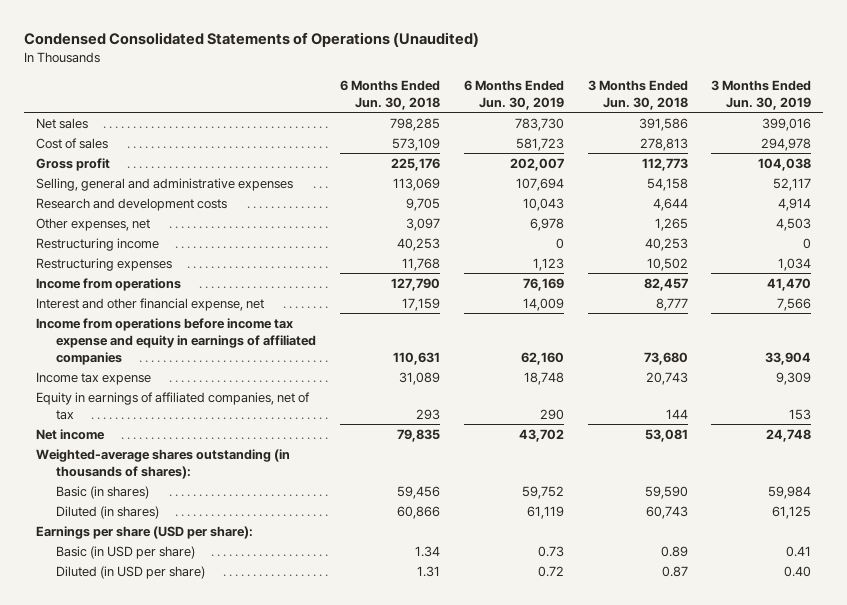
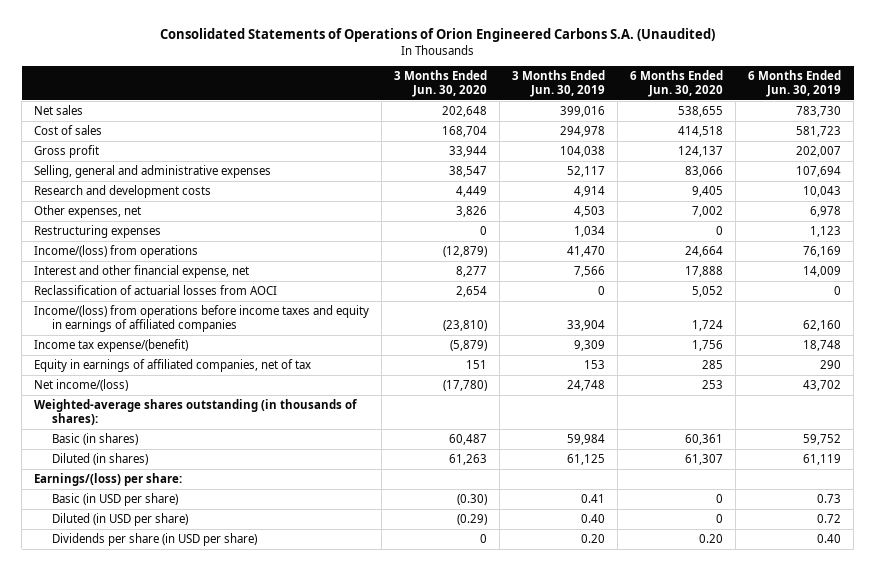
[23,31,479,47] Condensed Consolidated Statements of Operations (Unaudited) -> [159,28,715,43] Consolidated Statements of Operations of Orion Engineered Carbons S.A. (Unaudited)
[339,79,440,110] 6 Months Ended Jun. 30, 2018 -> none
[587,79,688,110] 3 Months Ended Jun. 30, 2018 -> none
none -> [394,70,488,98] 3 Months Ended Jun. 30, 2020
none -> [630,70,724,98] 6 Months Ended Jun. 30, 2020
[35,237,159,251] Restructuring income -> none
[35,277,181,291] Income from operations -> [34,245,199,259] Income/(loss) from operations
none -> [34,285,278,296] Reclassification of actuarial losses from AOCI
[35,317,317,365] Income from operations before income tax expense and equity in earnings of affiliated companies -> [34,305,370,333] Income/(loss) from operations before income taxes and equity in earnings of affiliated companies
[35,371,151,385] Income tax expense -> [34,339,189,353] Income tax expense/(benefit)
[35,428,105,440] Net income -> [34,379,129,392] Net income/(loss)
[35,525,253,539] Earnings per share (USD per share): -> [34,473,183,487] Earnings/(loss) per share:
none -> [51,533,257,547] Dividends per share (in USD per share)

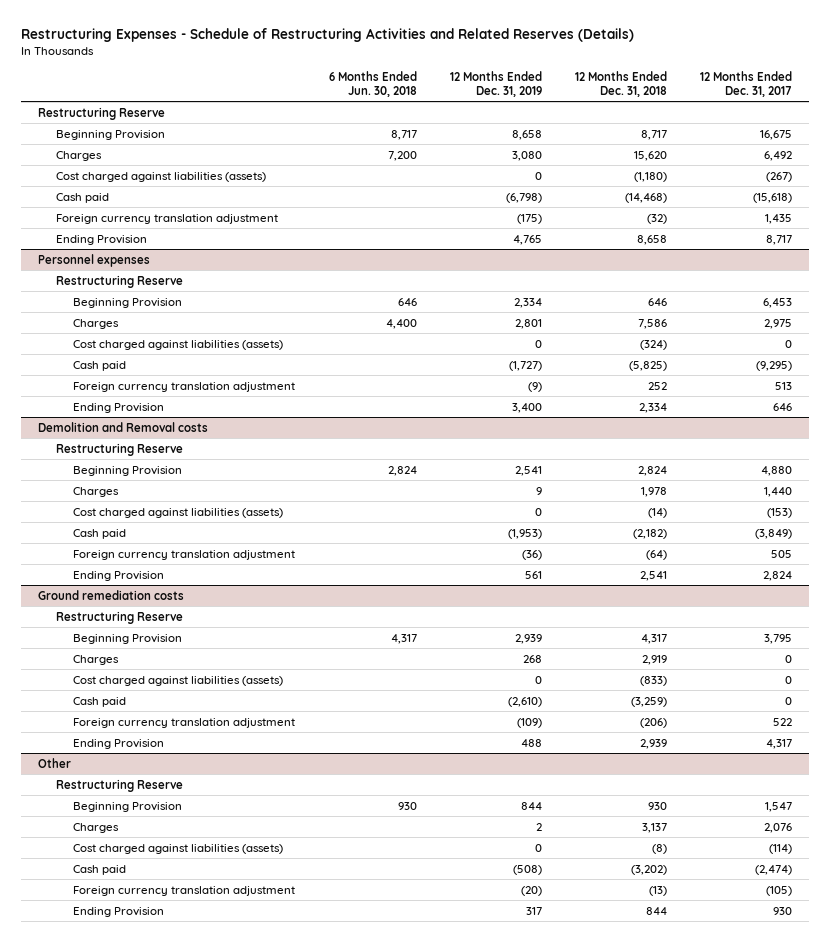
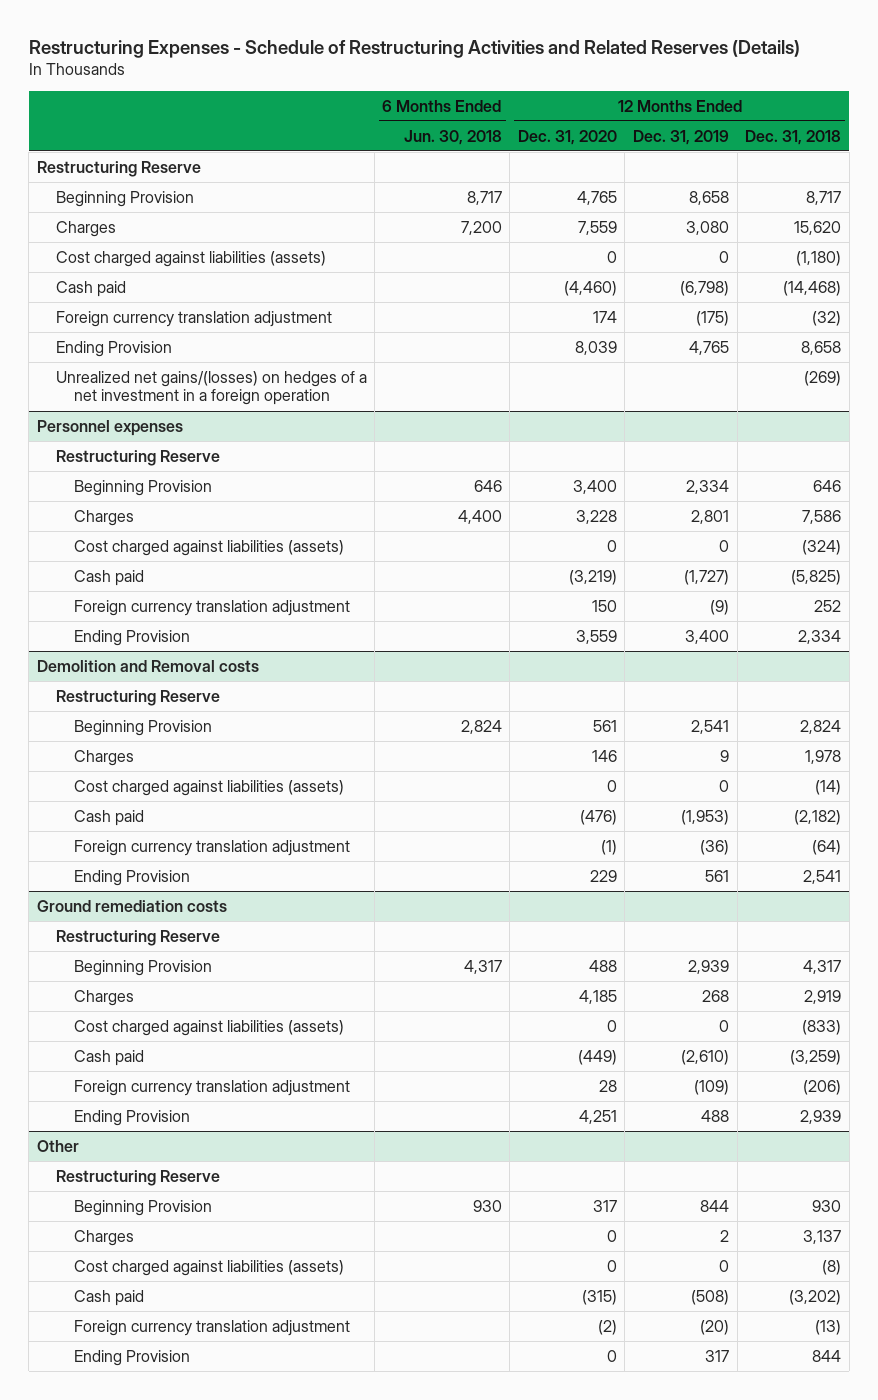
[700,71,793,97] 12 Months Ended Dec. 31, 2017 -> none
none -> [517,129,617,145] Dec. 31, 2020
none -> [55,370,367,406] Unrealized net gains/(losses) on hedges of a net investment in a foreign operation

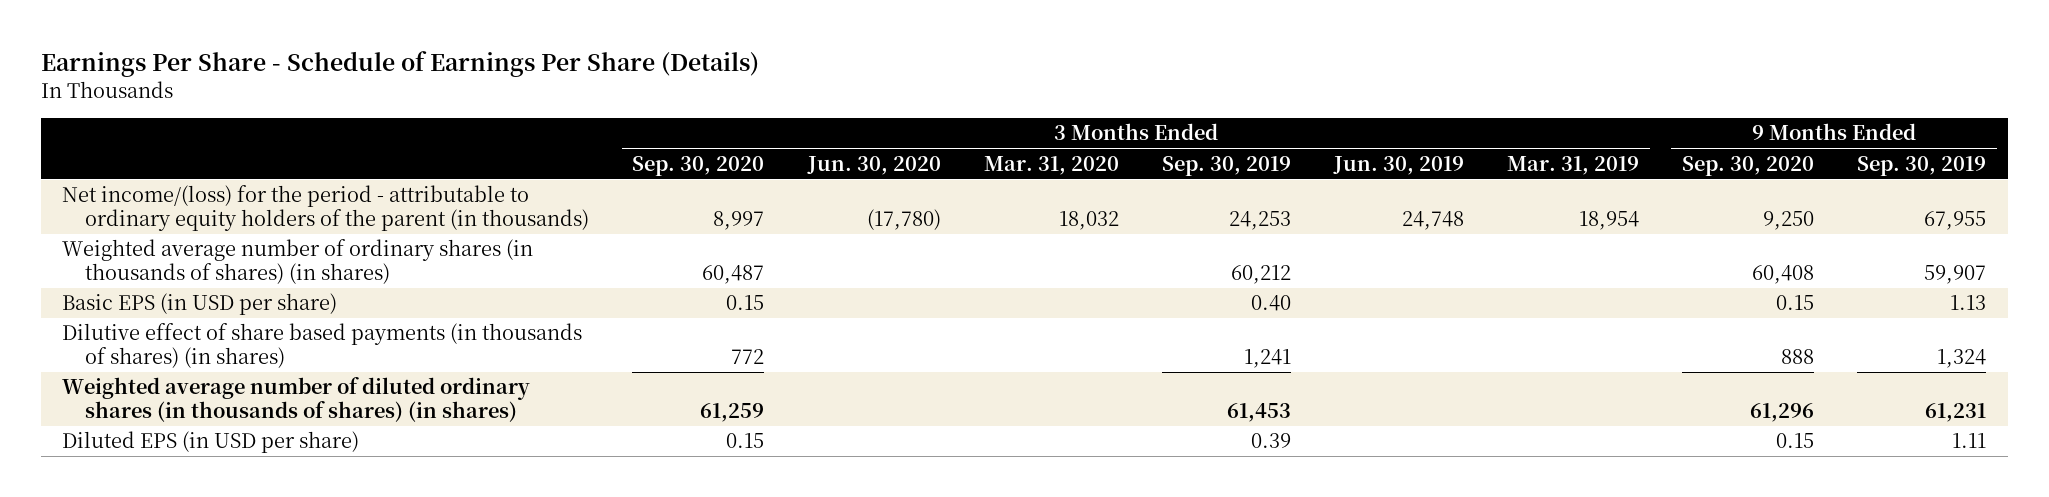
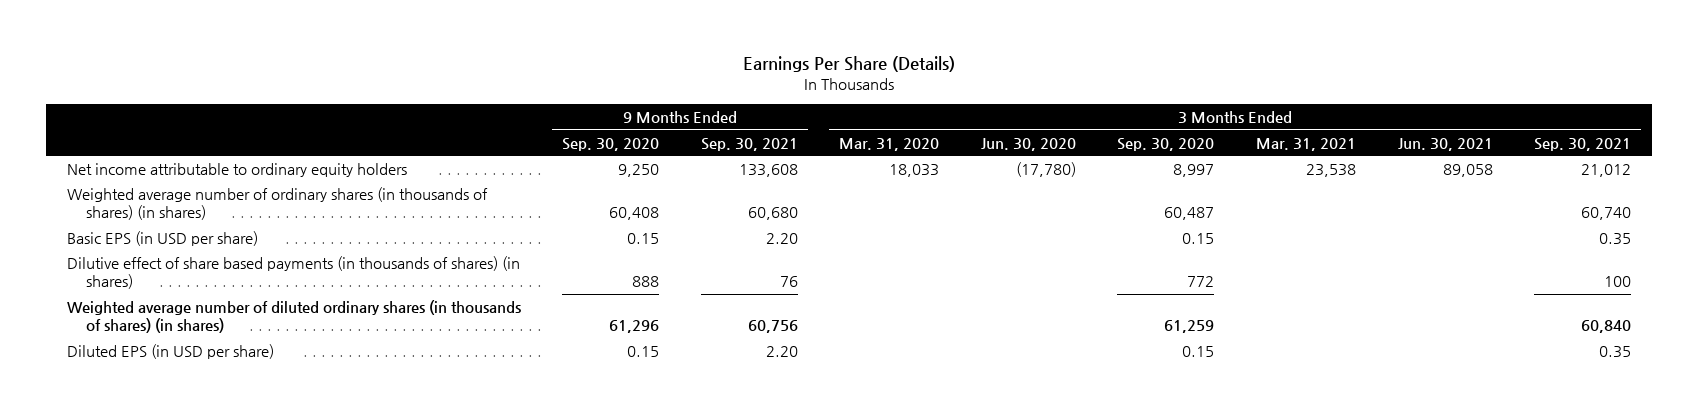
[40,51,759,78] Earnings Per Share - Schedule of Earnings Per Share (Details) -> [742,56,955,73] Earnings Per Share (Details)
[1161,155,1291,176] Sep. 30, 2019 -> none
[1332,155,1464,175] Jun. 30, 2019 -> none
[1507,155,1640,175] Mar. 31, 2019 -> none
[1857,155,1987,176] Sep. 30, 2019 -> none
none -> [700,137,798,151] Sep. 30, 2021
none -> [1255,137,1356,151] Mar. 31, 2021
none -> [1397,137,1493,151] Jun. 30, 2021
none -> [1534,137,1632,151] Sep. 30, 2021
[62,185,590,232] Net income/(loss) for the period - attributable to ordinary equity holders of the parent (in thousands) -> [66,162,407,177] Net income attributable to ordinary equity holders
[1058,211,1119,231] 18,032 -> [889,163,940,177] 18,033

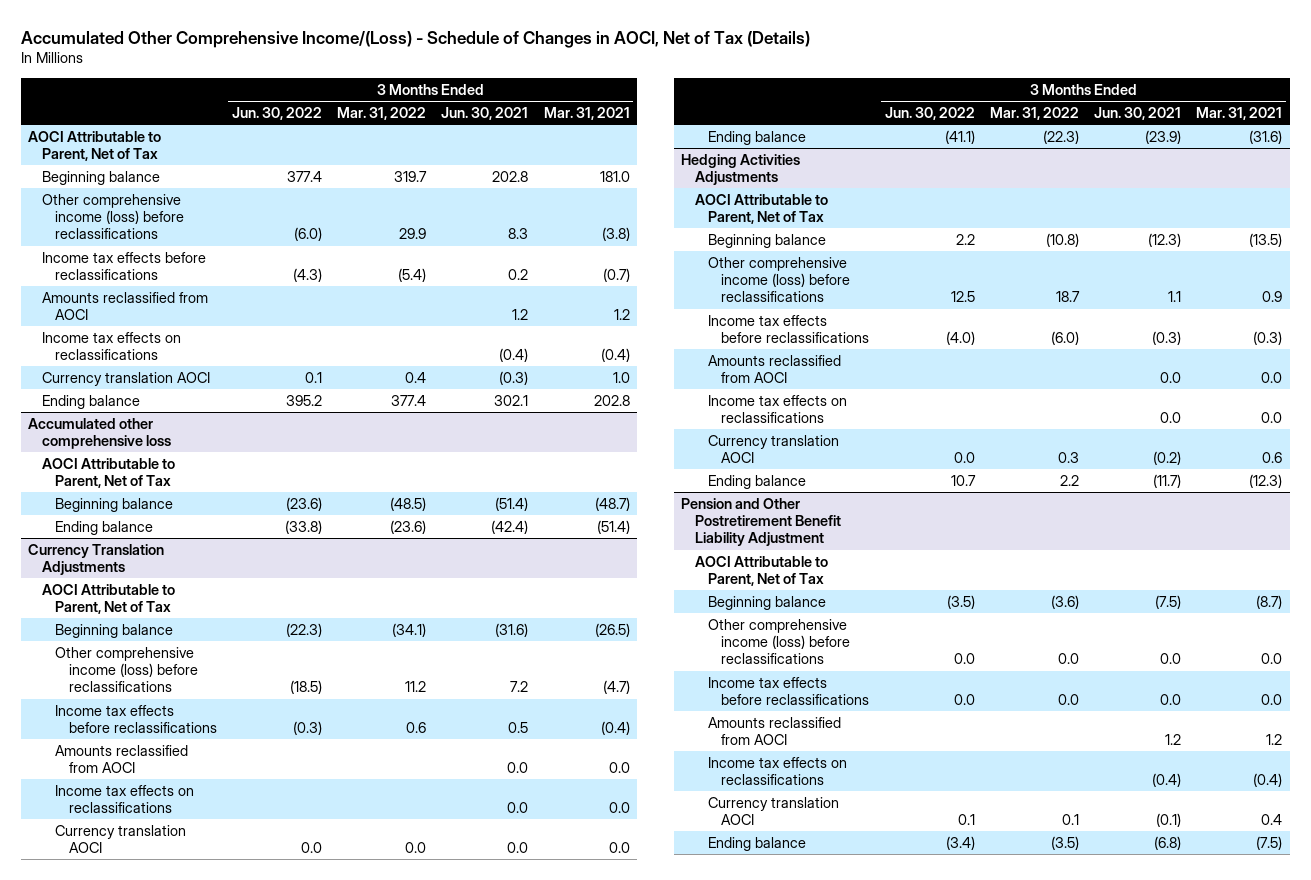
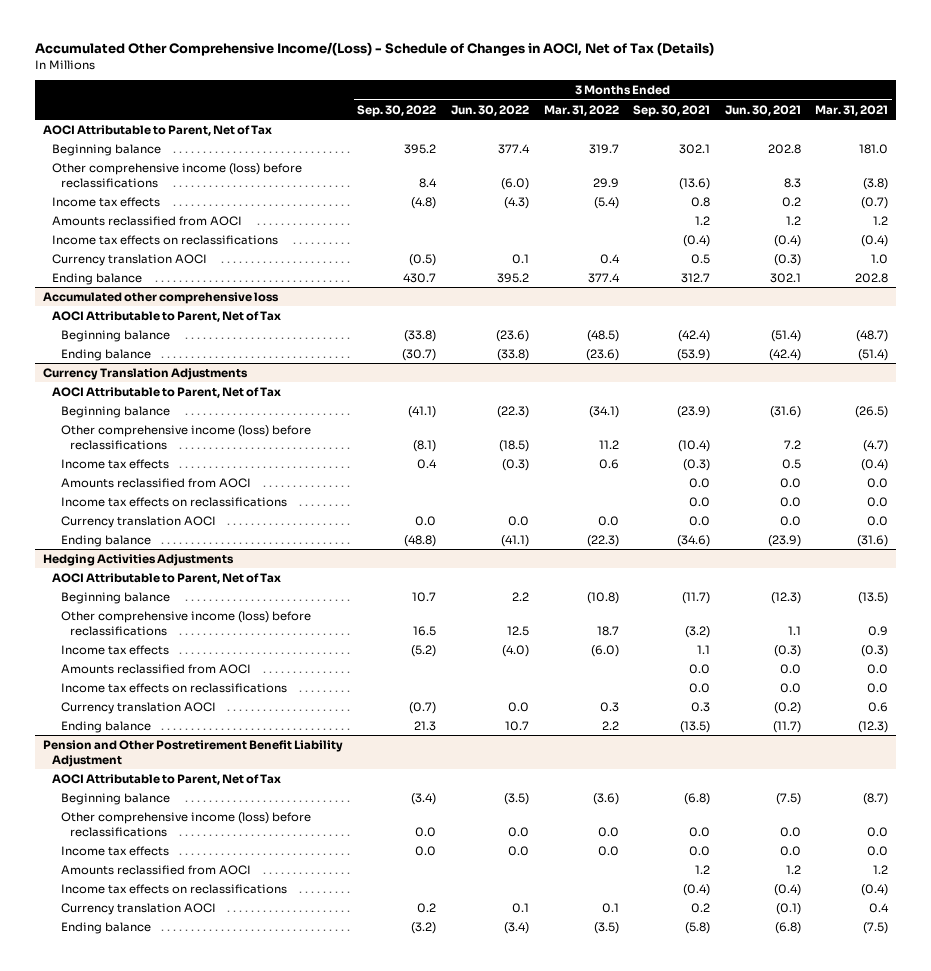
none -> [357,104,437,117] Sep. 30, 2022
none -> [633,104,711,117] Sep. 30, 2021
[41,251,206,281] Income tax effects before reclassifications -> [51,196,160,207] Income tax effects
[55,704,217,734] Income tax effects before reclassifications -> [60,458,169,469] Income tax effects
[708,314,870,344] Income tax effects before reclassifications -> [60,644,169,655] Income tax effects
[708,676,870,706] Income tax effects before reclassifications -> [60,845,169,856] Income tax effects

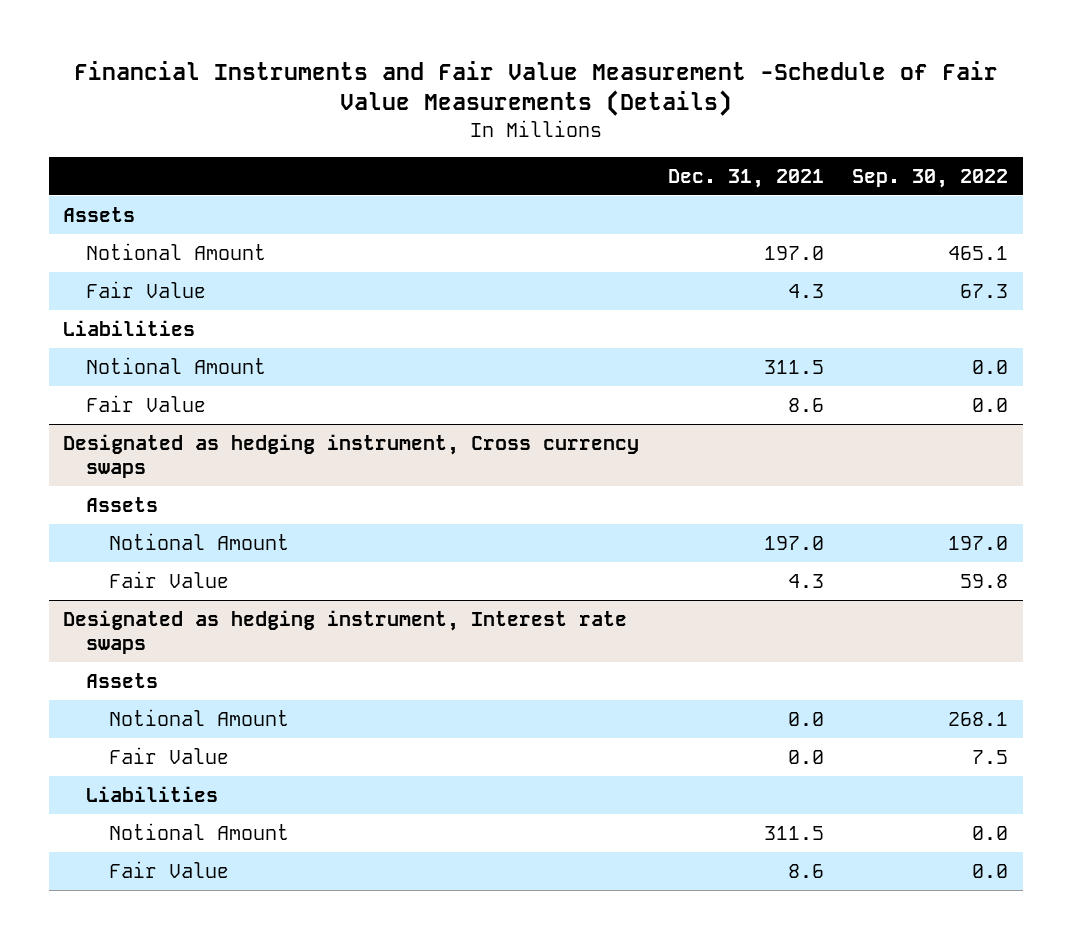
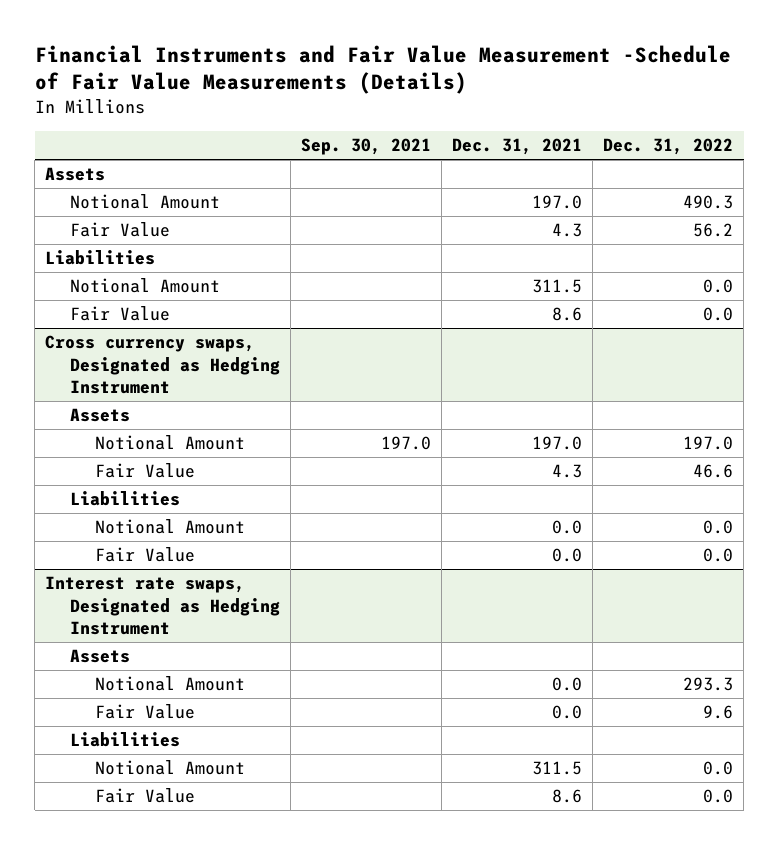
[852,168,1009,188] Sep. 30, 2022 -> none
none -> [301,138,432,156] Sep. 30, 2021
none -> [603,138,734,156] Dec. 31, 2022
[63,433,640,479] Designated as hedging instrument, Cross currency swaps -> [45,335,280,395] Cross currency swaps, Designated as Hedging Instrument
none -> [69,491,180,507] Liabilities
none -> [94,519,245,535] Notional Amount
none -> [94,547,195,563] Fair Value
[63,609,628,655] Designated as hedging instrument, Interest rate swaps -> [45,576,280,636] Interest rate swaps, Designated as Hedging Instrument

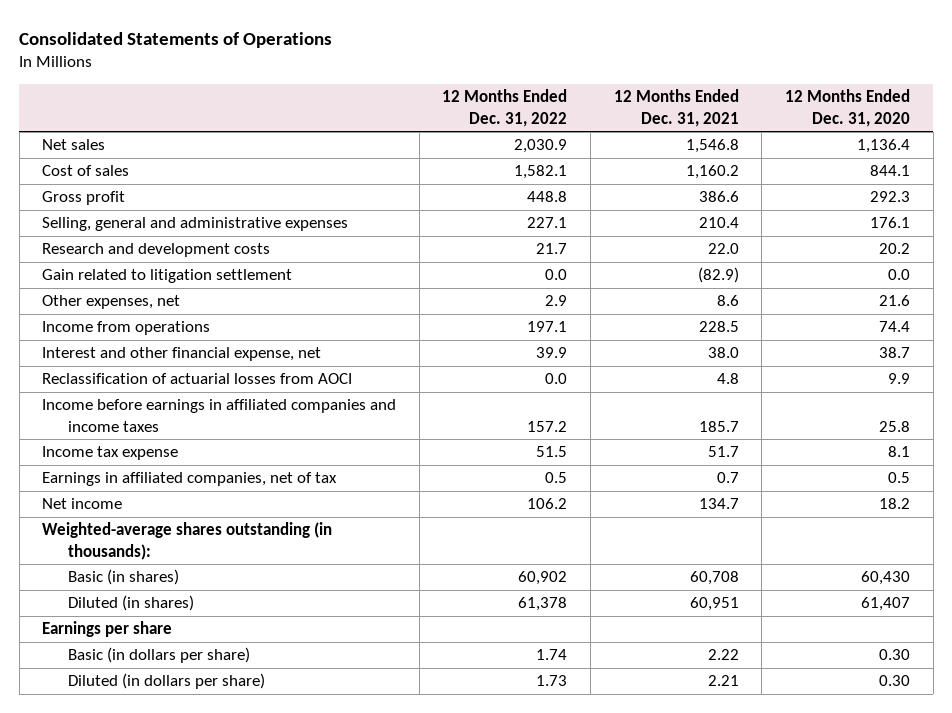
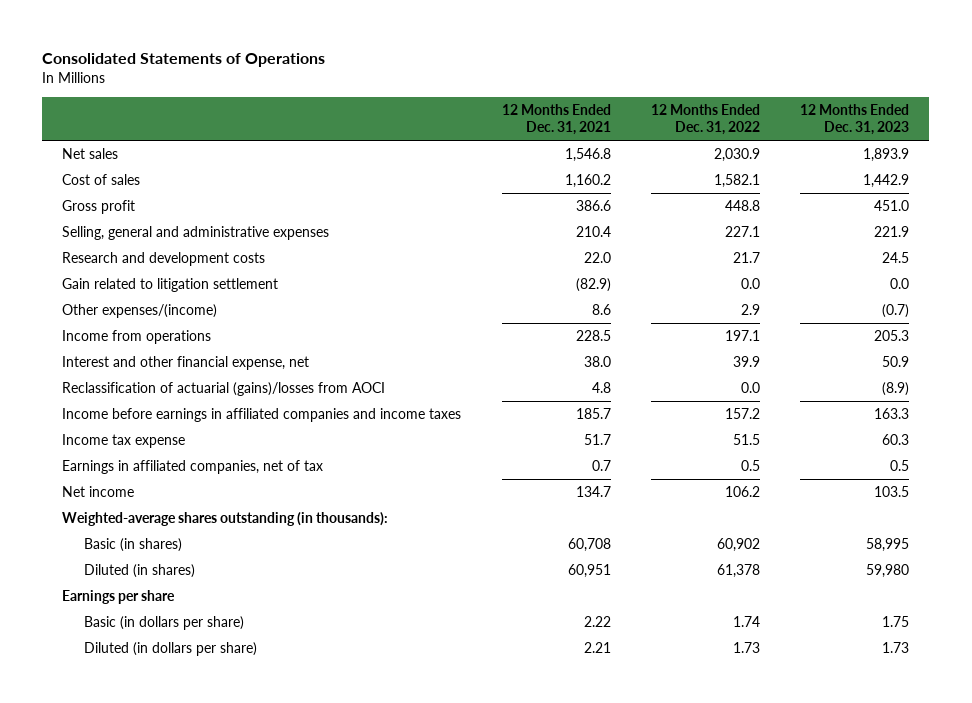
[785,89,911,127] 12 Months Ended Dec. 31, 2020 -> none
none -> [800,103,910,136] 12 Months Ended Dec. 31, 2023
[42,295,181,310] Other expenses, net -> [62,304,218,319] Other expenses/(income)
[42,373,353,385] Reclassification of actuarial losses from AOCI -> [62,382,386,397] Reclassification of actuarial (gains)/losses from AOCI

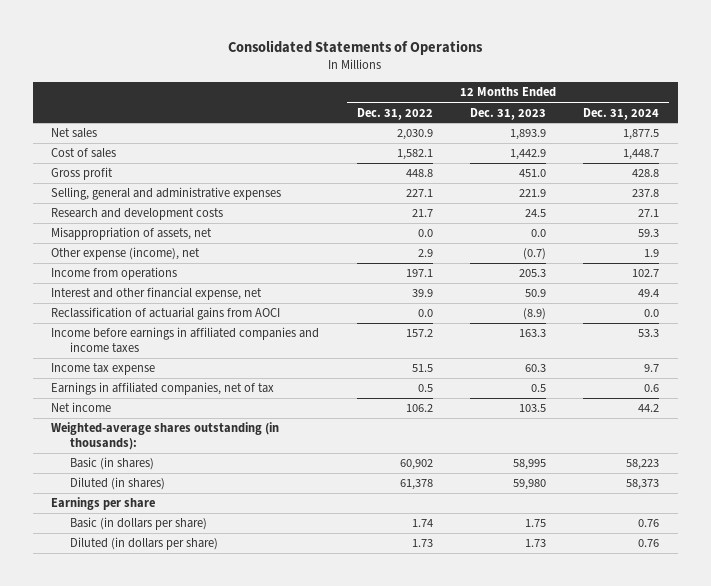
[501,103,611,136] 12 Months Ended Dec. 31, 2021 -> none
none -> [583,107,660,120] Dec. 31, 2024
[62,278,279,293] Gain related to litigation settlement -> none
none -> [51,227,213,241] Misappropriation of assets, net
[62,304,218,319] Other expenses/(income) -> [51,247,201,261] Other expense (income), net
[62,382,386,397] Reclassification of actuarial (gains)/losses from AOCI -> [51,307,281,321] Reclassification of actuarial gains from AOCI

